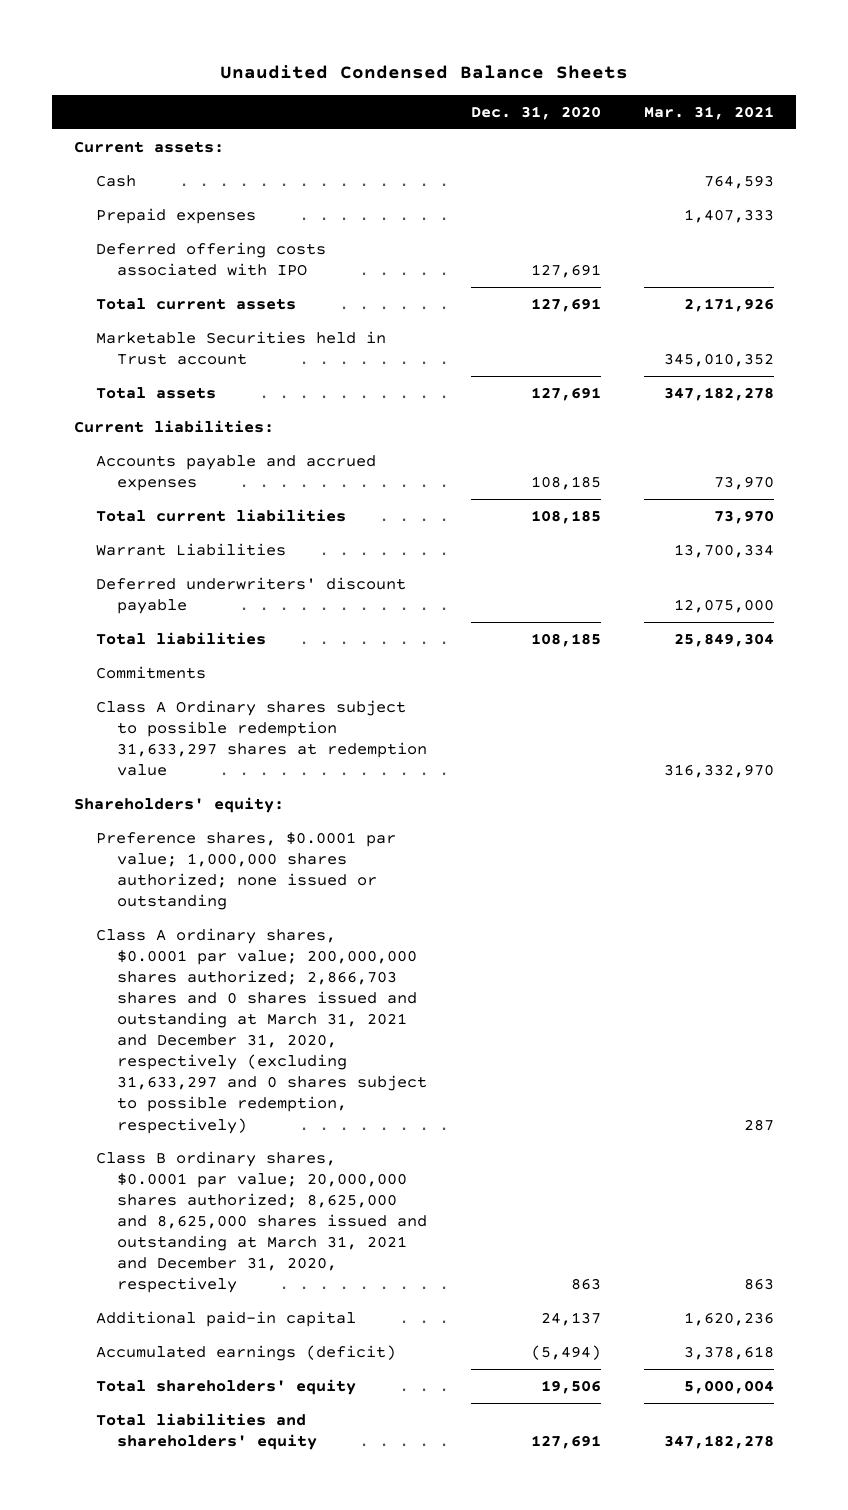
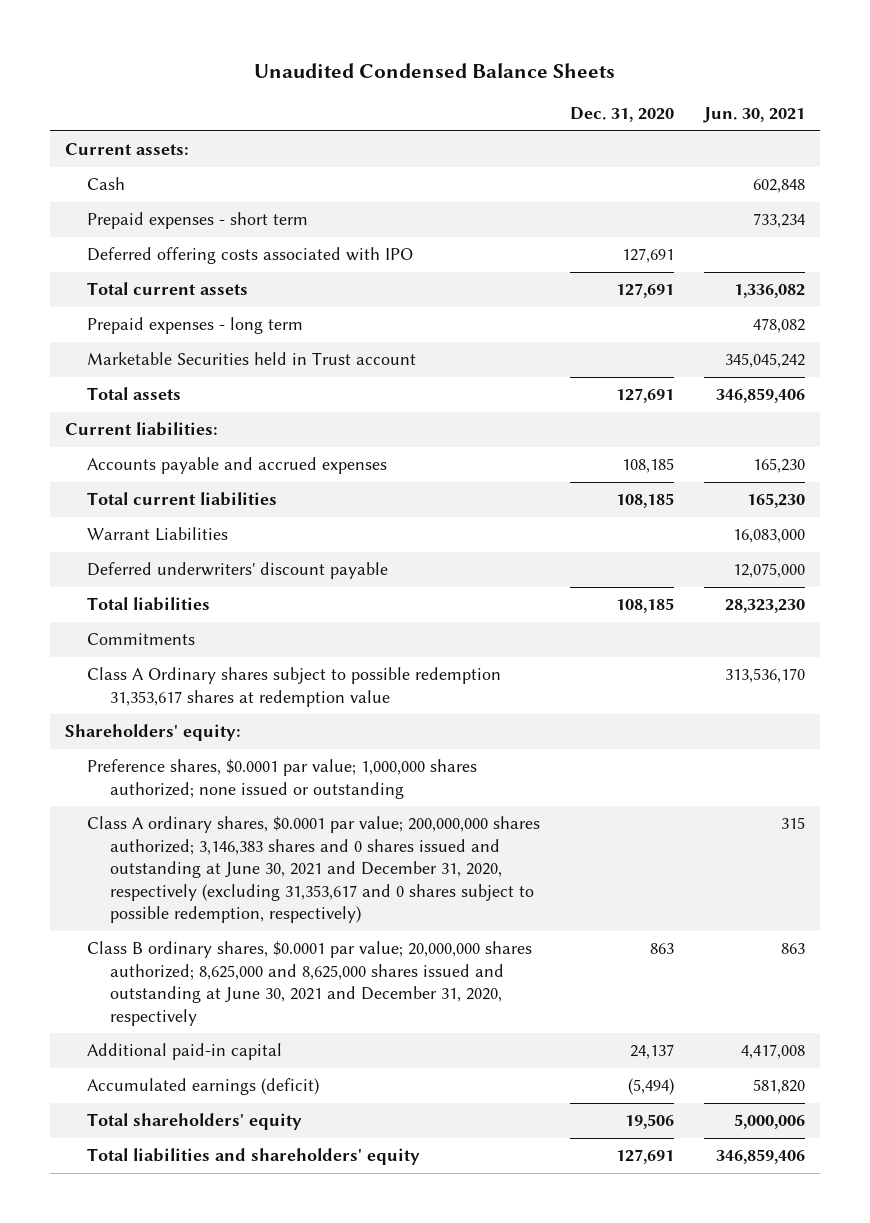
[644,106,775,121] Mar. 31, 2021 -> none
none -> [703,107,806,124] Jun. 30, 2021
[95,207,256,224] Prepaid expenses -> [87,212,309,230] Prepaid expenses - short term
none -> [87,317,304,335] Prepaid expenses - long term
[95,699,428,777] Class A Ordinary shares subject to possible redemption 31,633,297 shares at redemption value -> [87,667,502,707] Class A Ordinary shares subject to possible redemption 31,353,617 shares at redemption value
[95,927,428,1134] Class A ordinary shares, $0.0001 par value; 200,000,000 shares authorized; 2,866,703 shares and 0 shares issued and outstanding at March 31, 2021 and December 31, 2020, respectively (excluding 31,633,297 and 0 shares subject to possible redemption, respectively) -> [87,816,541,924] Class A ordinary shares, $0.0001 par value; 200,000,000 shares authorized; 3,146,383 shares and 0 shares issued and outstanding at June 30, 2021 and December 31, 2020, respectively (excluding 31,353,617 and 0 shares subject to possible redemption, respectively)
[95,1150,428,1294] Class B ordinary shares, $0.0001 par value; 20,000,000 shares authorized; 8,625,000 and 8,625,000 shares issued and outstanding at March 31, 2021 and December 31, 2020, respectively -> [87,941,533,1026] Class B ordinary shares, $0.0001 par value; 20,000,000 shares authorized; 8,625,000 and 8,625,000 shares issued and outstanding at June 30, 2021 and December 31, 2020, respectively

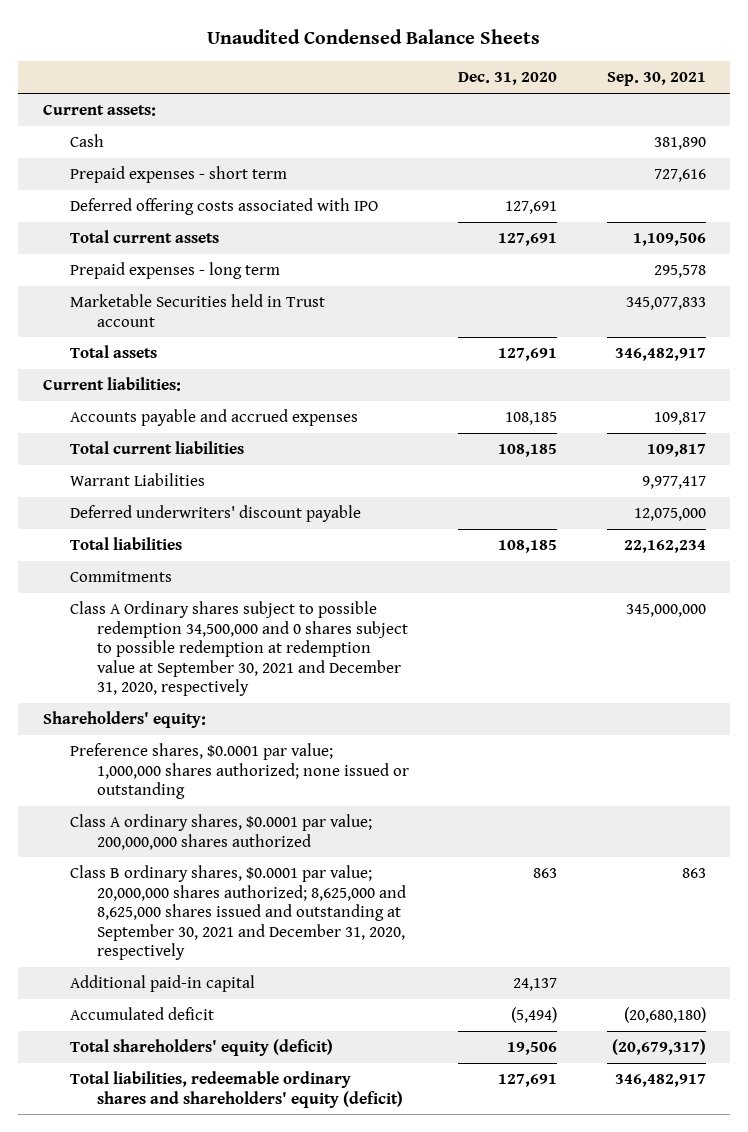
[703,107,806,124] Jun. 30, 2021 -> none
none -> [606,72,706,87] Sep. 30, 2021
[87,667,502,707] Class A Ordinary shares subject to possible redemption 31,353,617 shares at redemption value -> [69,601,408,697] Class A Ordinary shares subject to possible redemption 34,500,000 and 0 shares subject to possible redemption at redemption value at September 30, 2021 and December 31, 2020, respectively
[87,816,541,924] Class A ordinary shares, $0.0001 par value; 200,000,000 shares authorized; 3,146,383 shares and 0 shares issued and outstanding at June 30, 2021 and December 31, 2020, respectively (excluding 31,353,617 and 0 shares subject to possible redemption, respectively) -> [69,814,372,850] Class A ordinary shares, $0.0001 par value; 200,000,000 shares authorized
[87,941,533,1026] Class B ordinary shares, $0.0001 par value; 20,000,000 shares authorized; 8,625,000 and 8,625,000 shares issued and outstanding at June 30, 2021 and December 31, 2020, respectively -> [69,865,406,961] Class B ordinary shares, $0.0001 par value; 20,000,000 shares authorized; 8,625,000 and 8,625,000 shares issued and outstanding at September 30, 2021 and December 31, 2020, respectively
[87,1078,320,1096] Accumulated earnings (deficit) -> [69,1007,214,1021] Accumulated deficit
[87,1113,303,1131] Total shareholders' equity -> [69,1039,333,1057] Total shareholders' equity (deficit)
[87,1148,421,1166] Total liabilities and shareholders' equity -> [69,1071,403,1108] Total liabilities, redeemable ordinary shares and shareholders' equity (deficit)

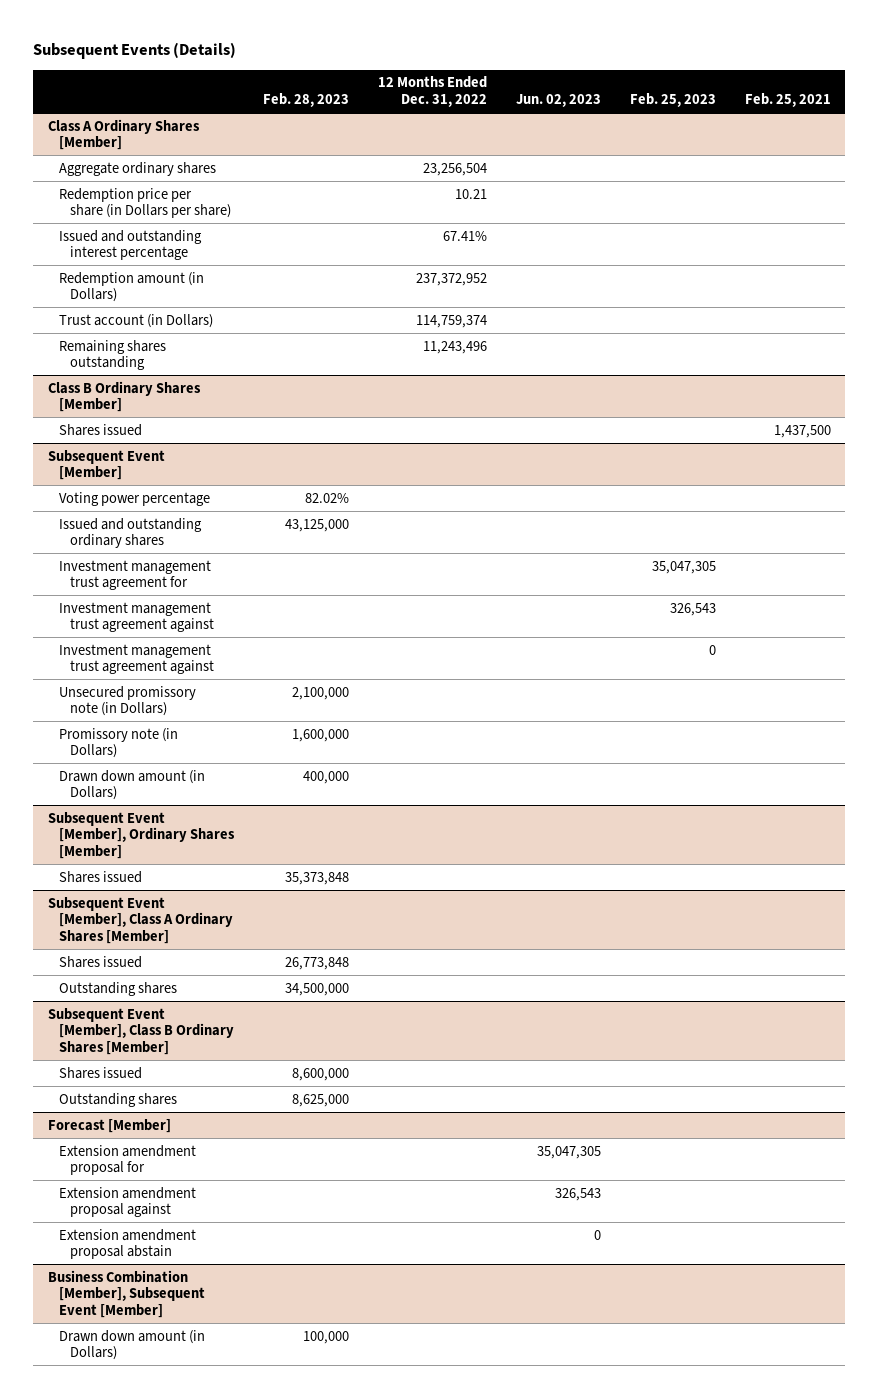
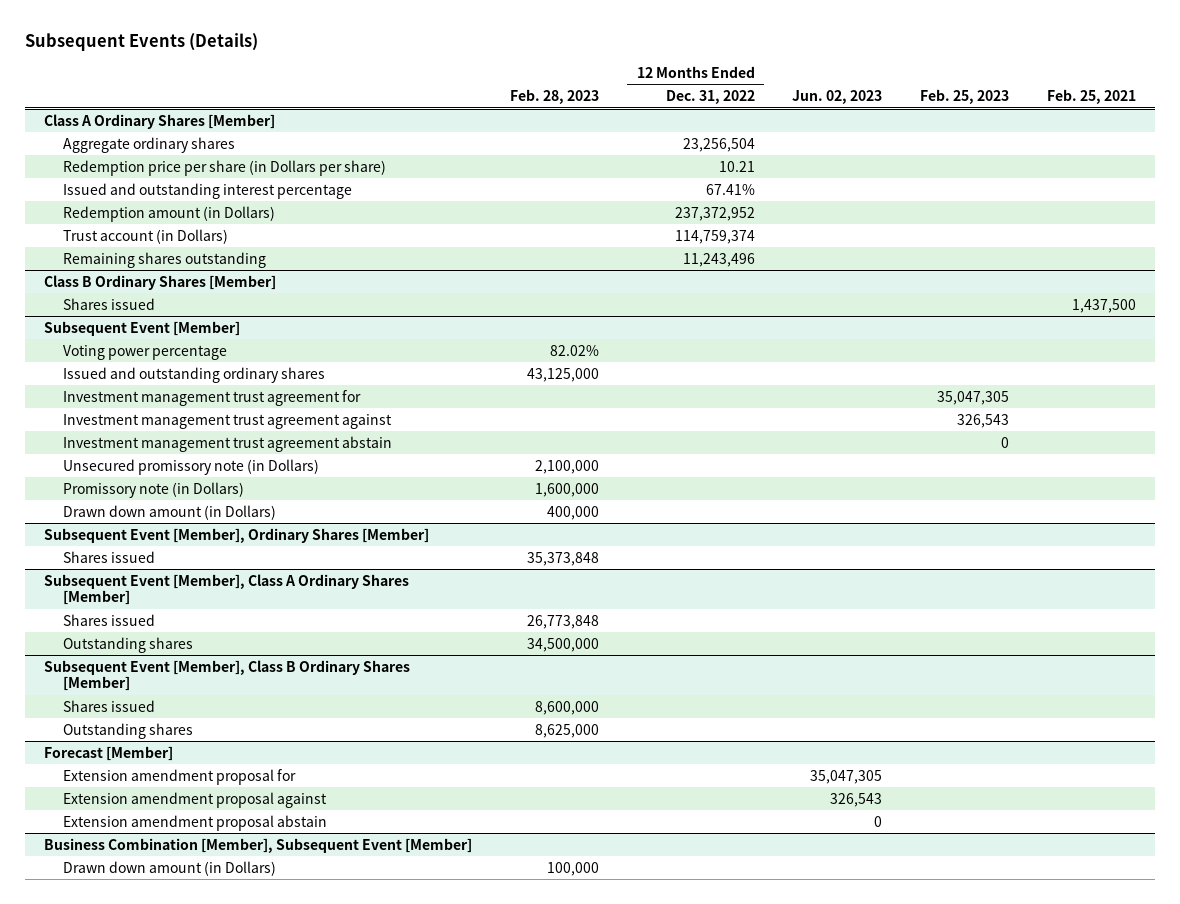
[58,643,215,675] Investment management trust agreement against -> [63,435,393,452] Investment management trust agreement abstain

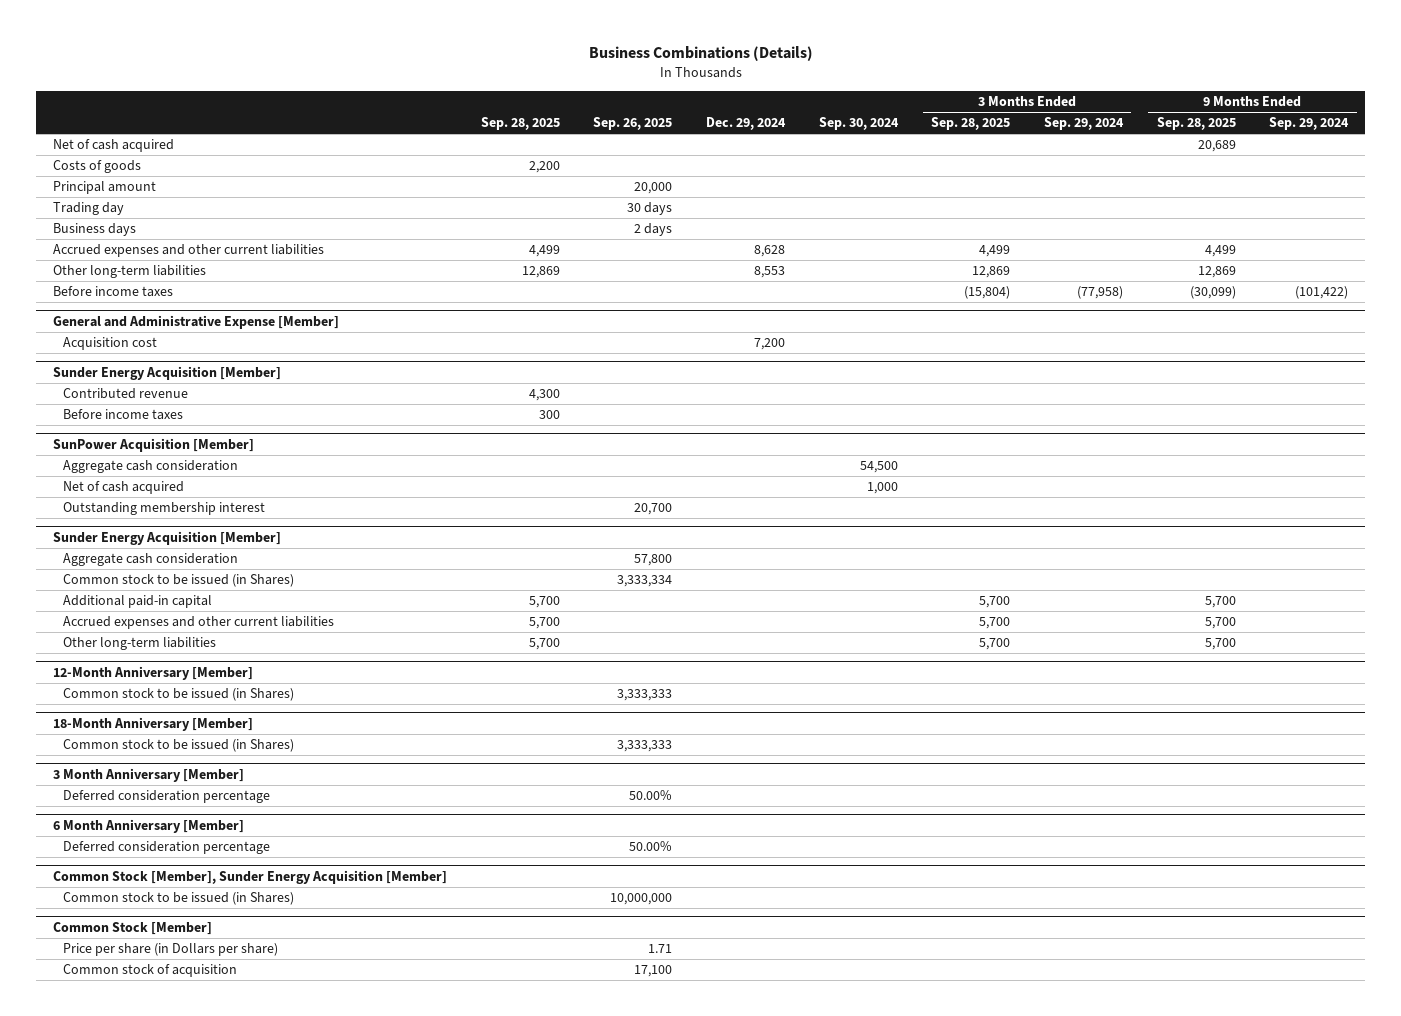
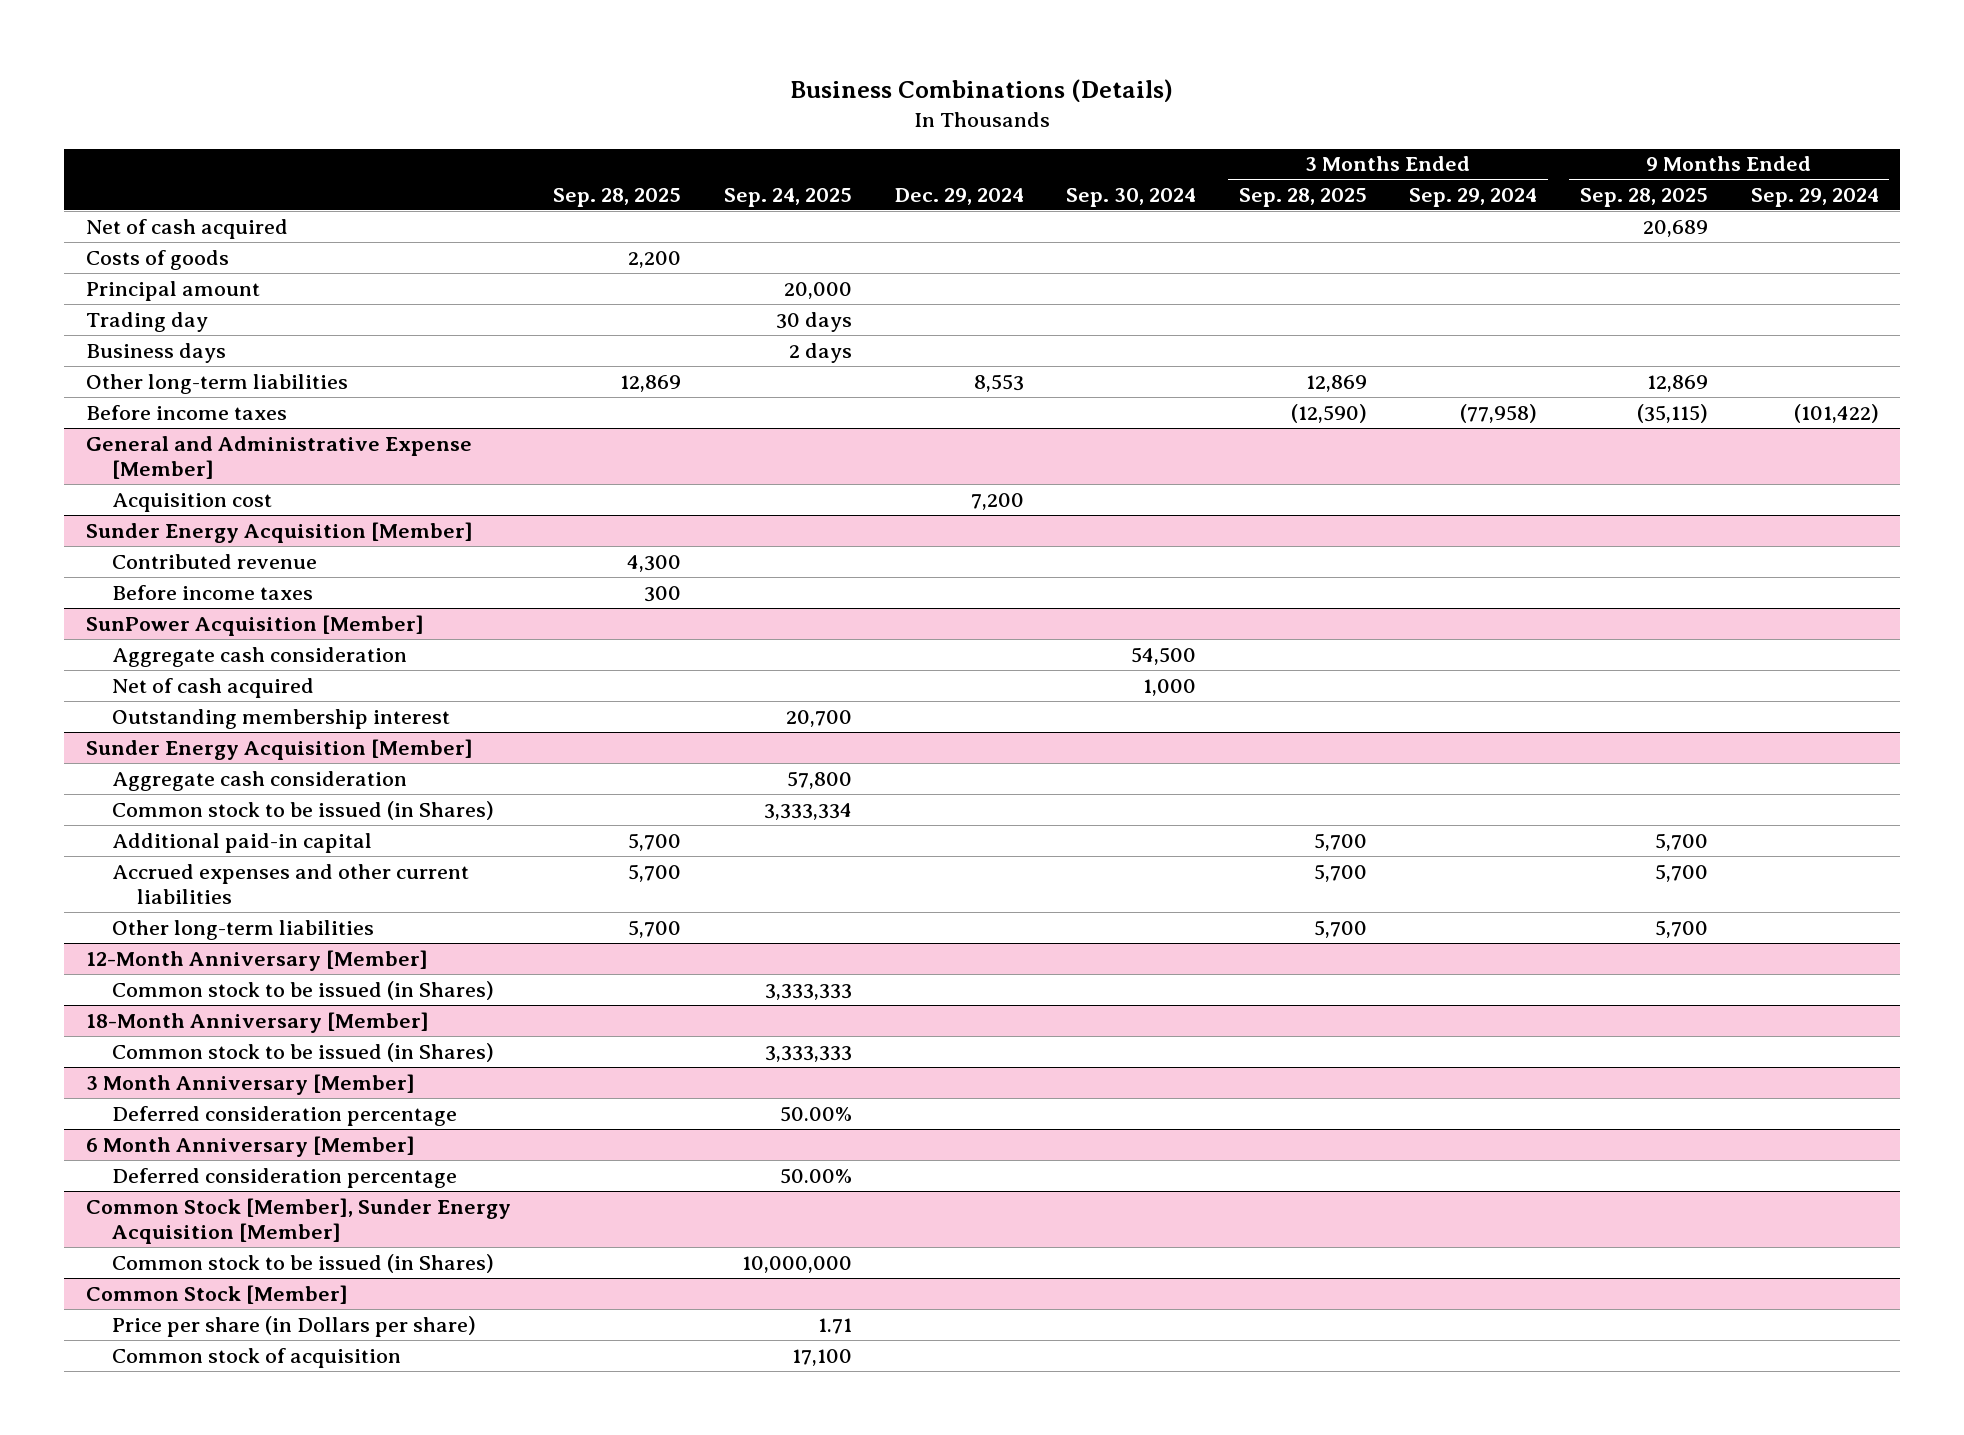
[593,117,673,131] Sep. 26, 2025 -> none
none -> [723,187,852,207] Sep. 24, 2025
[52,244,324,258] Accrued expenses and other current liabilities -> none
[964,286,1011,300] (15,804) -> [1290,403,1367,423] (12,590)
[1189,286,1236,300] (30,099) -> [1637,403,1709,423] (35,115)

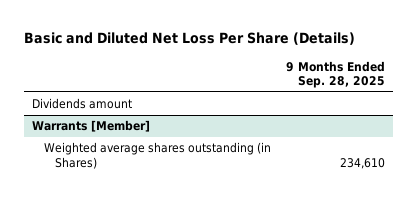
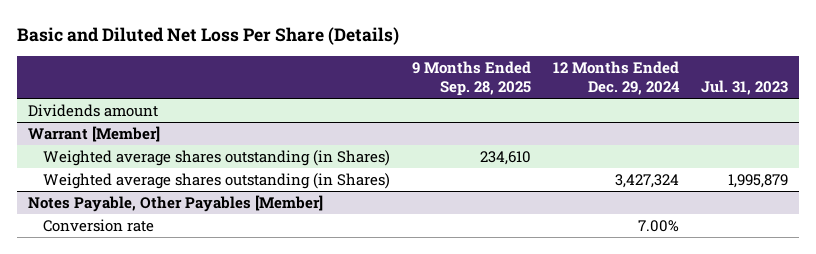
none -> [552,60,680,95] 12 Months Ended Dec. 29, 2024
none -> [700,79,788,95] Jul. 31, 2023
[32,120,151,133] Warrants [Member] -> [27,126,160,143] Warrant [Member]
none -> [43,173,391,190] Weighted average shares outstanding (in Shares)
none -> [27,195,323,213] Notes Payable, Other Payables [Member]
none -> [43,219,155,233] Conversion rate

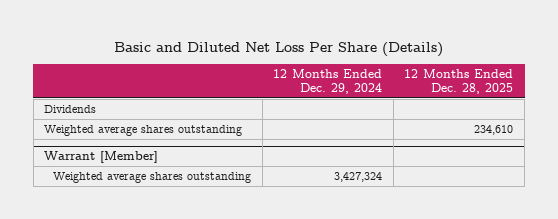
[412,60,532,96] 9 Months Ended Sep. 28, 2025 -> none
[700,79,788,95] Jul. 31, 2023 -> none
none -> [404,68,514,95] 12 Months Ended Dec. 28, 2025
[27,104,158,118] Dividends amount -> [44,104,97,113] Dividends
none -> [44,124,243,136] Weighted average shares outstanding
[43,150,391,167] Weighted average shares outstanding (in Shares) -> none
[27,195,323,213] Notes Payable, Other Payables [Member] -> none
[43,219,155,233] Conversion rate -> none
[43,173,391,190] Weighted average shares outstanding (in Shares) -> [53,171,252,183] Weighted average shares outstanding

